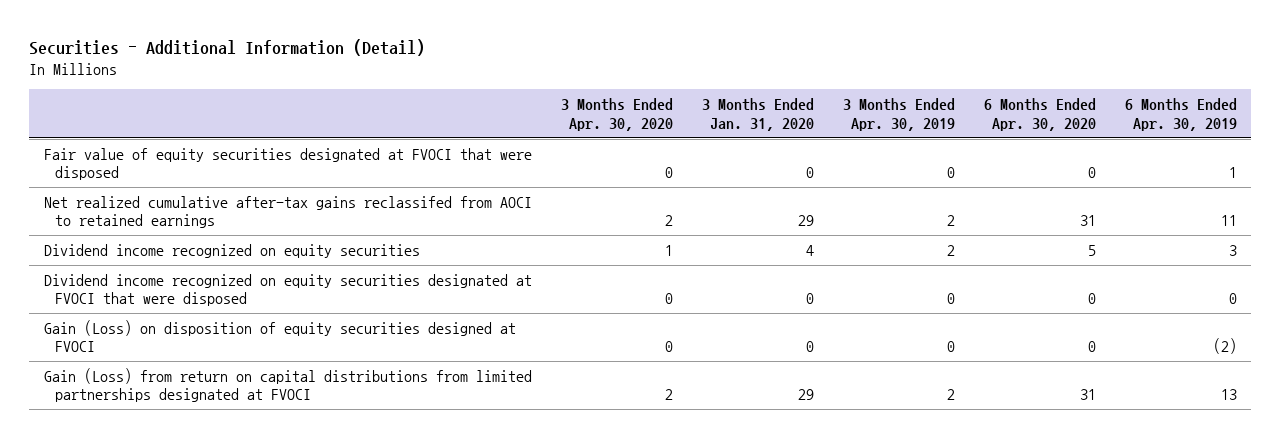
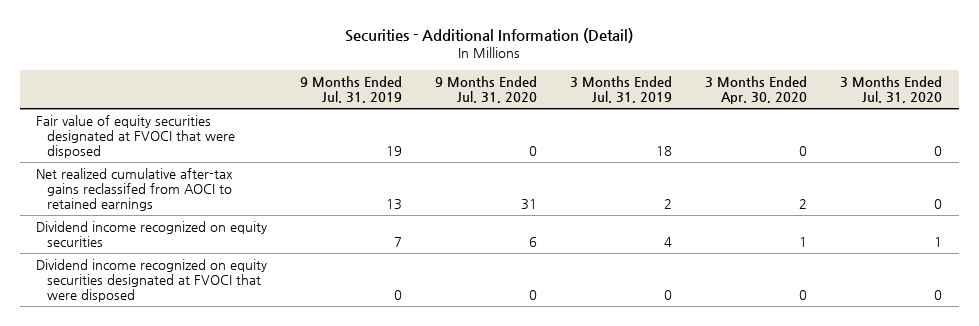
[701,98,814,131] 3 Months Ended Jan. 31, 2020 -> none
[842,98,955,131] 3 Months Ended Apr. 30, 2019 -> none
[983,98,1096,131] 6 Months Ended Apr. 30, 2020 -> none
[1124,98,1237,131] 6 Months Ended Apr. 30, 2019 -> none
none -> [300,76,403,104] 9 Months Ended Jul. 31, 2019
none -> [435,76,538,104] 9 Months Ended Jul. 31, 2020
none -> [570,76,673,104] 3 Months Ended Jul. 31, 2019
none -> [840,76,943,104] 3 Months Ended Jul. 31, 2020
[43,319,516,353] Gain (Loss) on disposition of equity securities designed at FVOCI -> none
[43,367,532,403] Gain (Loss) from return on capital distributions from limited partnerships designated at FVOCI -> none

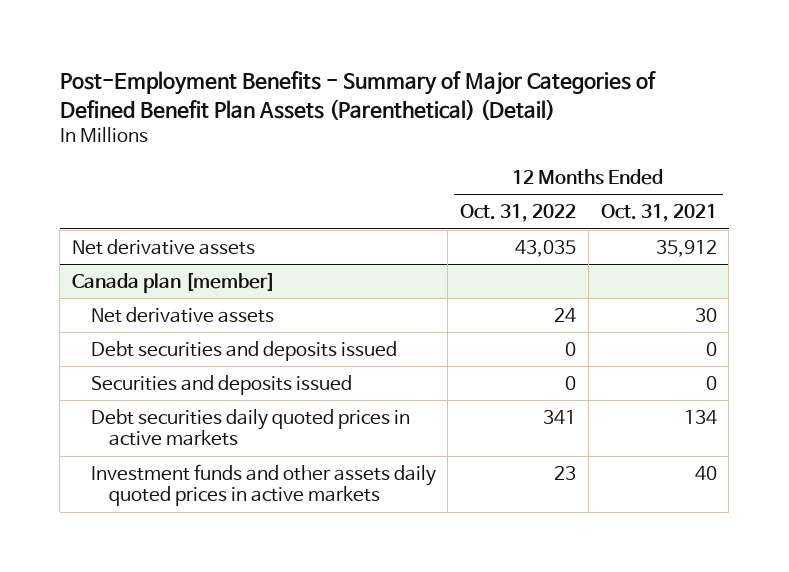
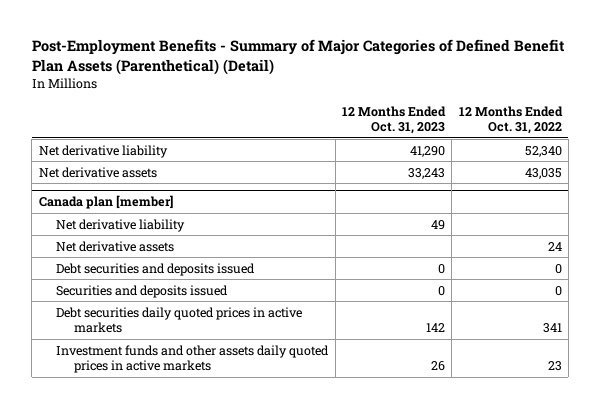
[600,204,717,223] Oct. 31, 2021 -> none
none -> [341,105,446,135] 12 Months Ended Oct. 31, 2023
none -> [38,144,168,158] Net derivative liability
none -> [56,218,186,232] Net derivative liability

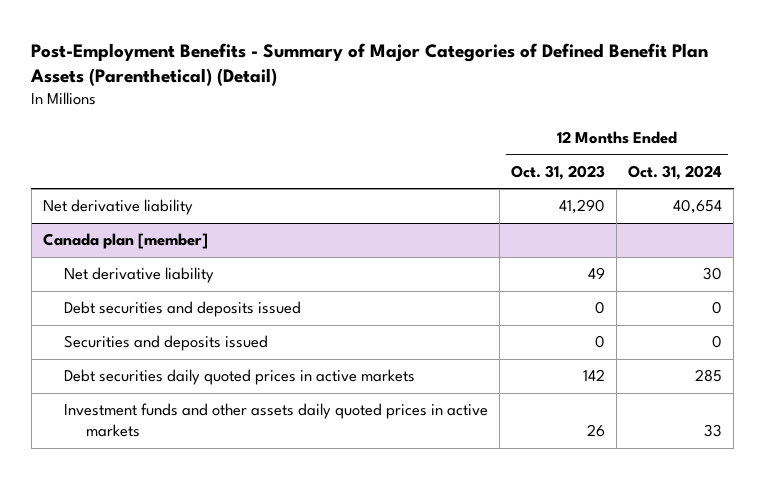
[458,105,563,135] 12 Months Ended Oct. 31, 2022 -> none
none -> [628,164,723,180] Oct. 31, 2024
[38,166,157,178] Net derivative assets -> none
[56,240,175,252] Net derivative assets -> none

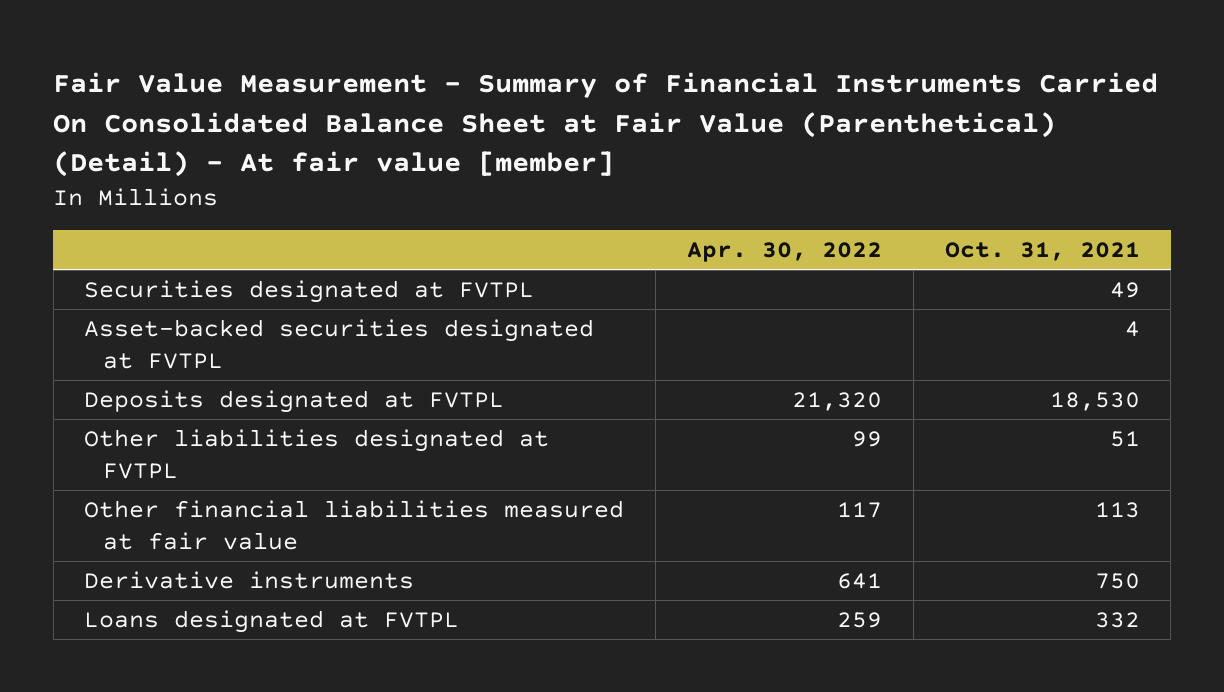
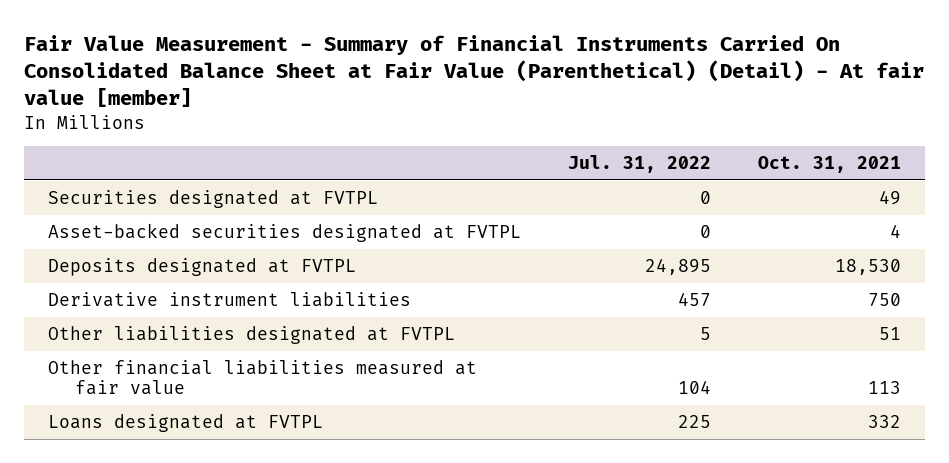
[687,241,883,262] Apr. 30, 2022 -> none
none -> [568,154,712,173] Jul. 31, 2022
none -> [47,291,411,307] Derivative instrument liabilities
[84,570,415,589] Derivative instruments -> none

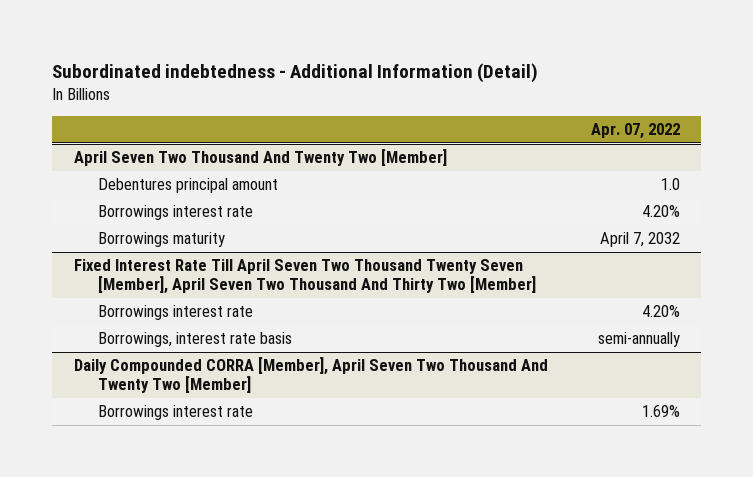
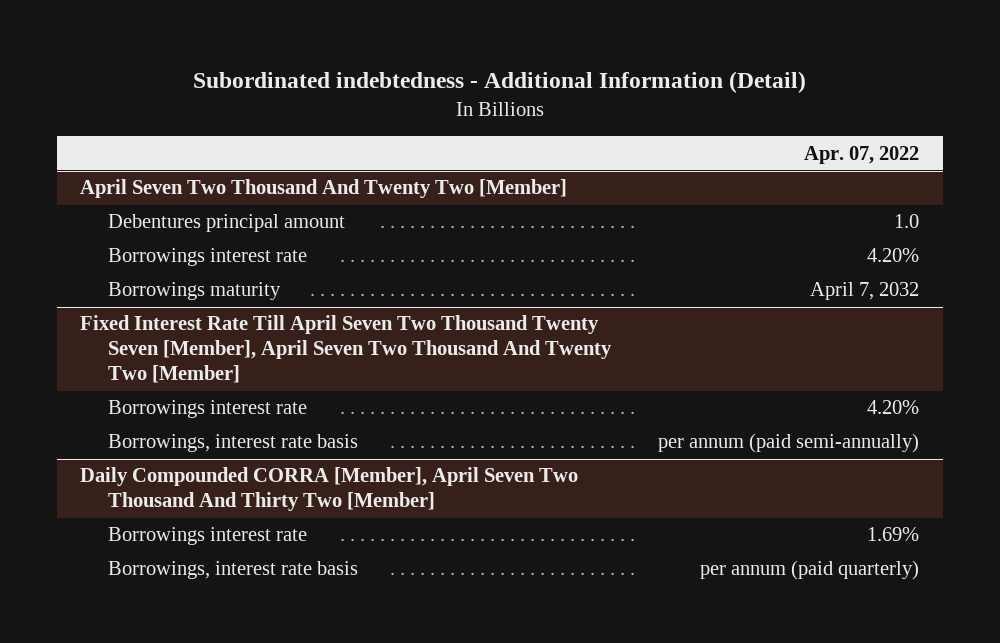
[73,259,536,295] Fixed Interest Rate Till April Seven Two Thousand Twenty Seven [Member], April Seven Two Thousand And Thirty Two [Member] -> [80,315,613,384] Fixed Interest Rate Till April Seven Two Thousand Twenty Seven [Member], April Seven Two Thousand And Twenty Two [Member]
[597,332,680,348] semi-annually -> [658,433,920,454] per annum (paid semi-annually)
[73,357,548,394] Daily Compounded CORRA [Member], April Seven Two Thousand And Twenty Two [Member] -> [80,467,579,512] Daily Compounded CORRA [Member], April Seven Two Thousand And Thirty Two [Member]
none -> [108,561,359,580] Borrowings, interest rate basis

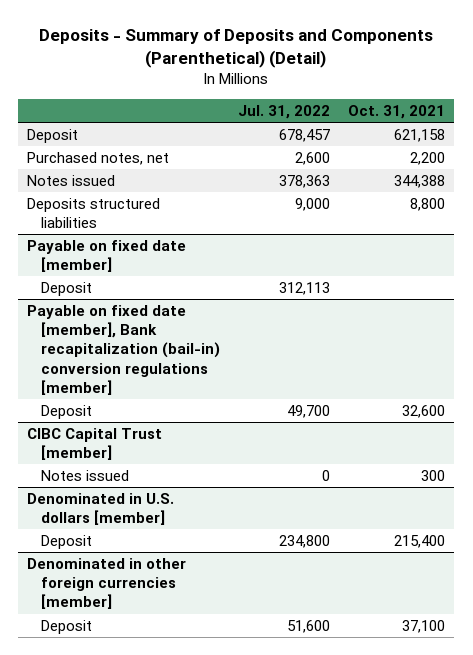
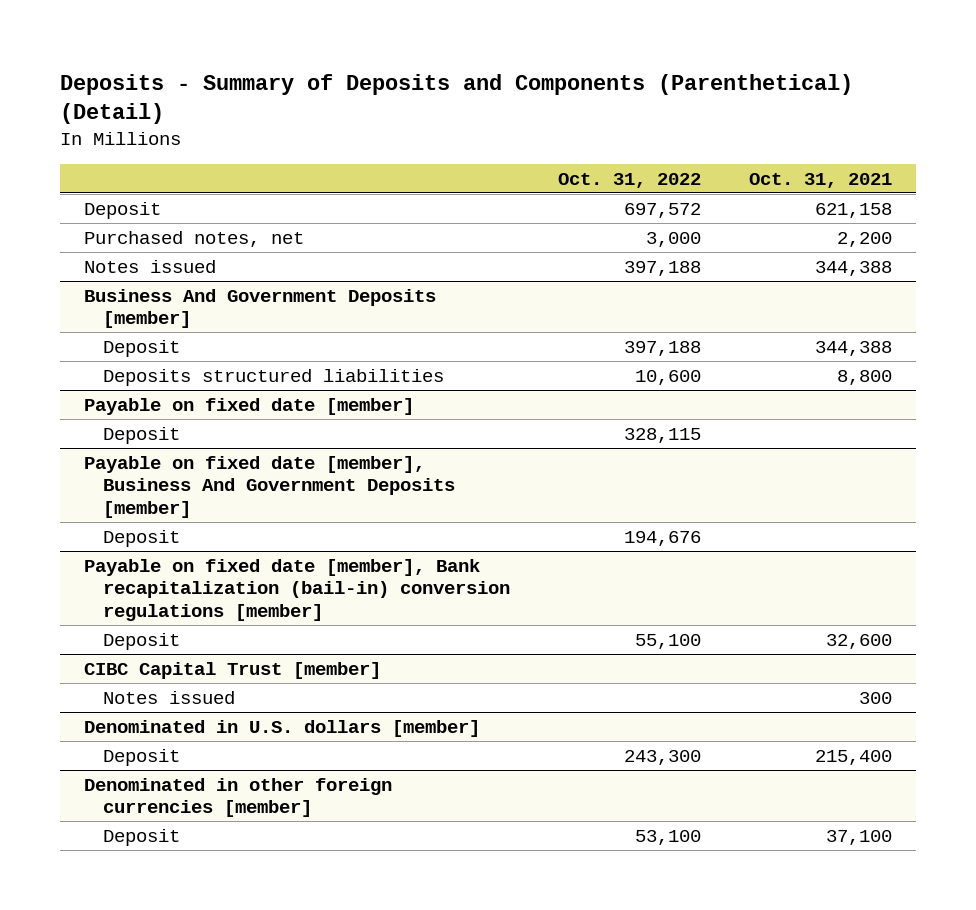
[237,105,330,120] Jul. 31, 2022 -> none
none -> [557,172,701,188] Oct. 31, 2022
none -> [83,288,436,329] Business And Government Deposits [member]
none -> [103,339,181,357] Deposit
none -> [83,455,456,518] Payable on fixed date [member], Business And Government Deposits [member]
none -> [103,529,181,547] Deposit

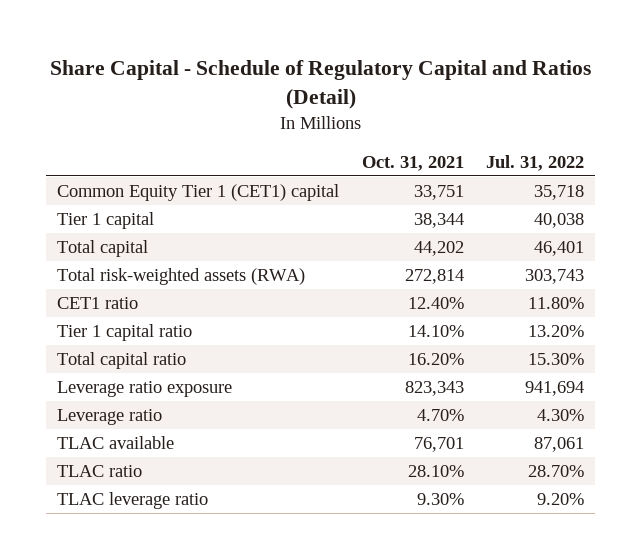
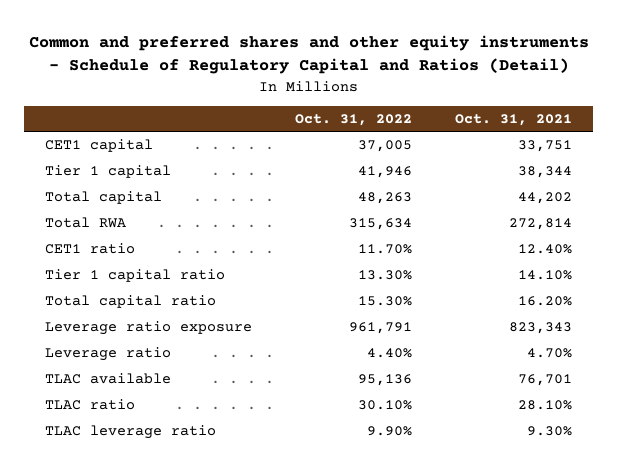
[49,60,591,109] Share Capital - Schedule of Regulatory Capital and Ratios (Detail) -> [28,35,589,75] Common and preferred shares and other equity instruments - Schedule of Regulatory Capital and Ratios (Detail)
[485,154,584,171] Jul. 31, 2022 -> none
none -> [295,113,413,126] Oct. 31, 2022
[57,184,340,202] Common Equity Tier 1 (CET1) capital -> [45,139,154,153] CET1 capital
[57,268,306,286] Total risk-weighted assets (RWA) -> [45,217,127,229] Total RWA

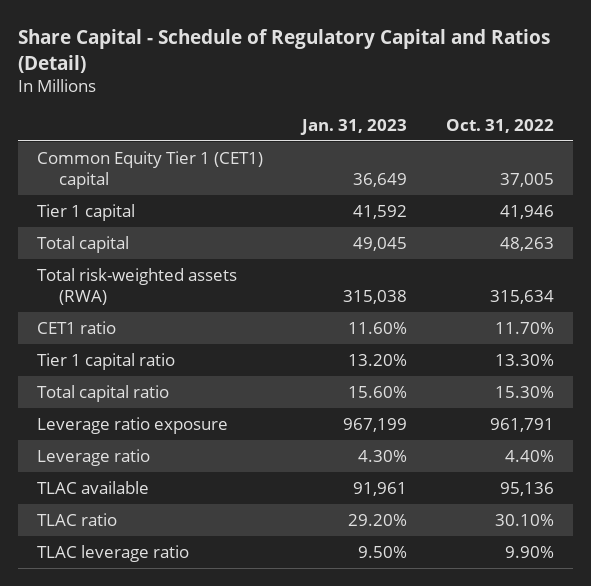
[28,35,589,75] Common and preferred shares and other equity instruments - Schedule of Regulatory Capital and Ratios (Detail) -> [18,28,551,73] Share Capital - Schedule of Regulatory Capital and Ratios (Detail)
[455,113,573,126] Oct. 31, 2021 -> none
none -> [300,118,408,135] Jan. 31, 2023
[45,139,154,153] CET1 capital -> [37,150,264,190] Common Equity Tier 1 (CET1) capital
[45,217,127,229] Total RWA -> [37,267,238,306] Total risk-weighted assets (RWA)

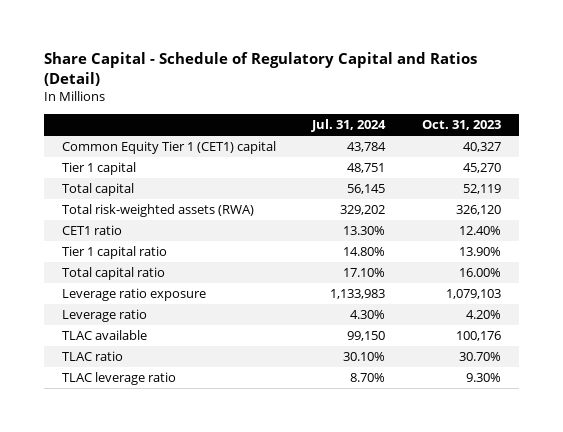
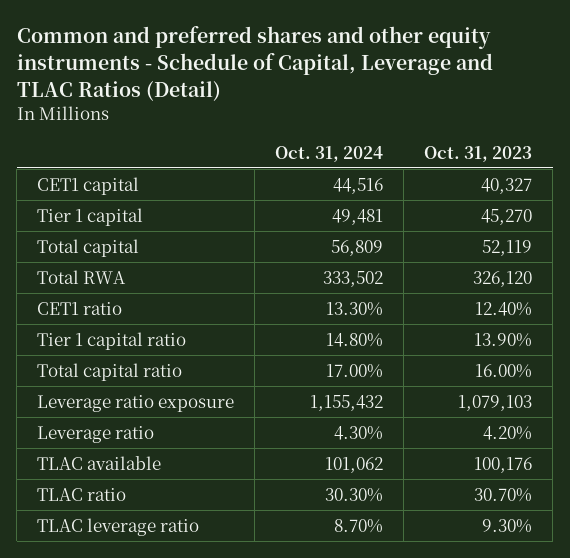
[43,51,477,86] Share Capital - Schedule of Regulatory Capital and Ratios (Detail) -> [16,26,493,101] Common and preferred shares and other equity instruments - Schedule of Capital, Leverage and TLAC Ratios (Detail)
[311,119,387,133] Jul. 31, 2024 -> none
none -> [275,145,384,162] Oct. 31, 2024
[61,140,276,154] Common Equity Tier 1 (CET1) capital -> [37,176,140,195] CET1 capital
[61,203,254,217] Total risk-weighted assets (RWA) -> [37,269,127,284] Total RWA

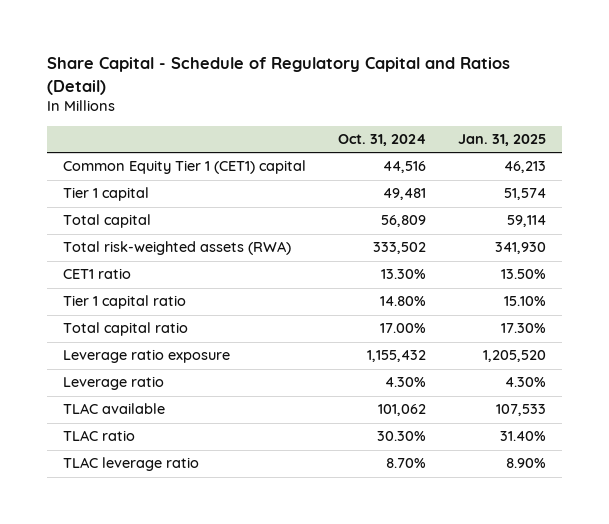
[16,26,493,101] Common and preferred shares and other equity instruments - Schedule of Capital, Leverage and TLAC Ratios (Detail) -> [46,57,510,95] Share Capital - Schedule of Regulatory Capital and Ratios (Detail)
[424,145,533,162] Oct. 31, 2023 -> none
none -> [457,134,546,147] Jan. 31, 2025
[37,176,140,195] CET1 capital -> [62,160,306,175] Common Equity Tier 1 (CET1) capital
[37,269,127,284] Total RWA -> [62,241,291,256] Total risk-weighted assets (RWA)

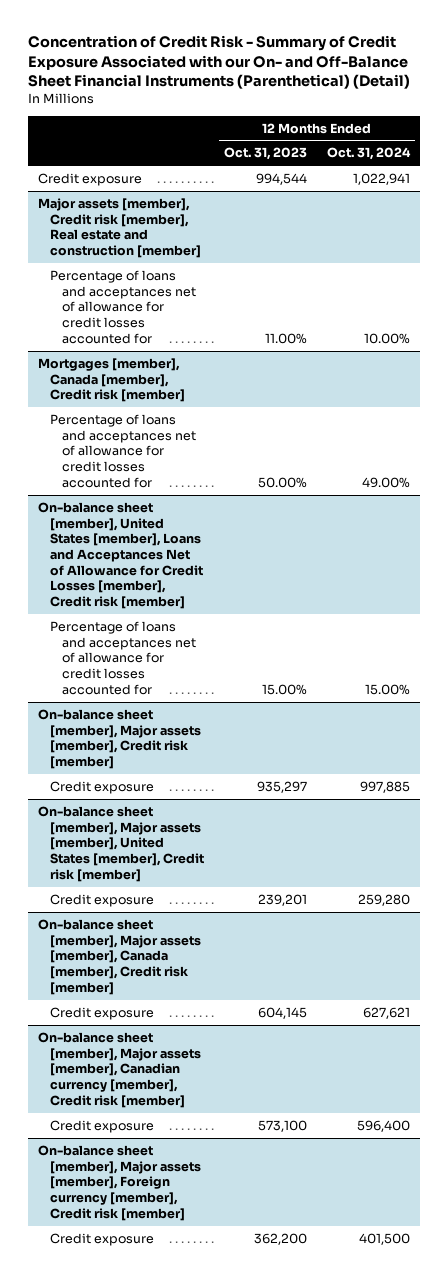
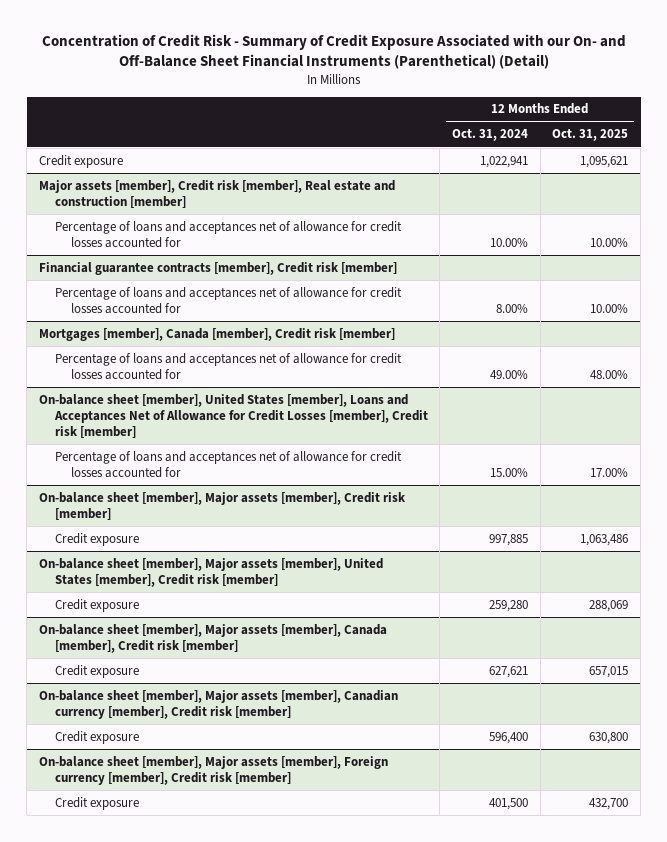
[224,147,308,161] Oct. 31, 2023 -> none
none -> [552,129,629,142] Oct. 31, 2025
none -> [38,261,397,275] Financial guarantee contracts [member], Credit risk [member]
none -> [54,286,402,314] Percentage of loans and acceptances net of allowance for credit losses accounted for

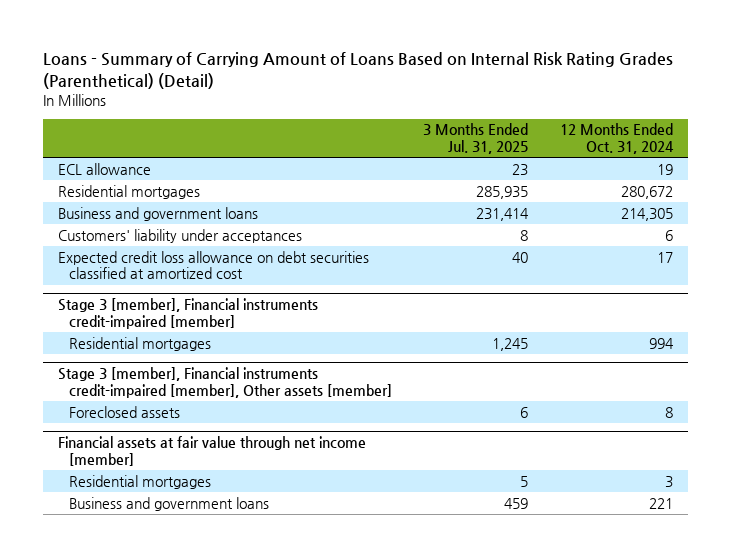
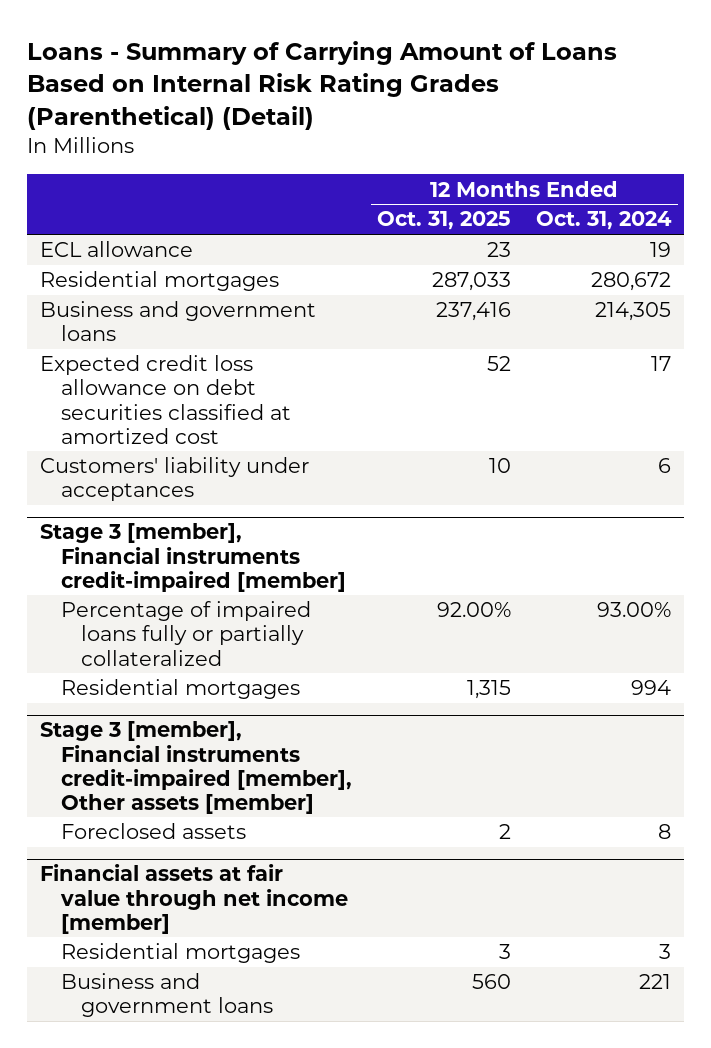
[423,123,529,155] 3 Months Ended Jul. 31, 2025 -> none
none -> [377,211,512,231] Oct. 31, 2025
[58,228,303,243] Customers' liability under acceptances -> [40,457,310,502] Customers' liability under acceptances
none -> [60,601,311,666] Percentage of impaired loans fully or partially collateralized

